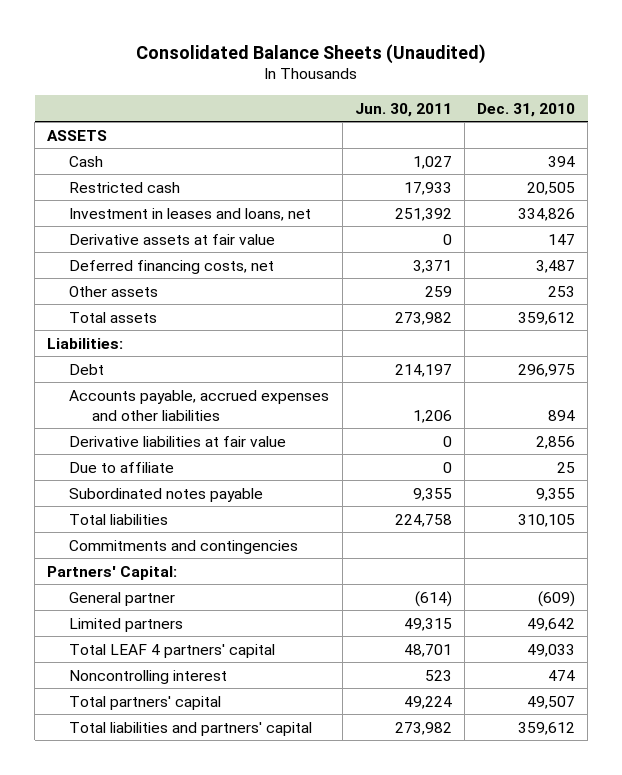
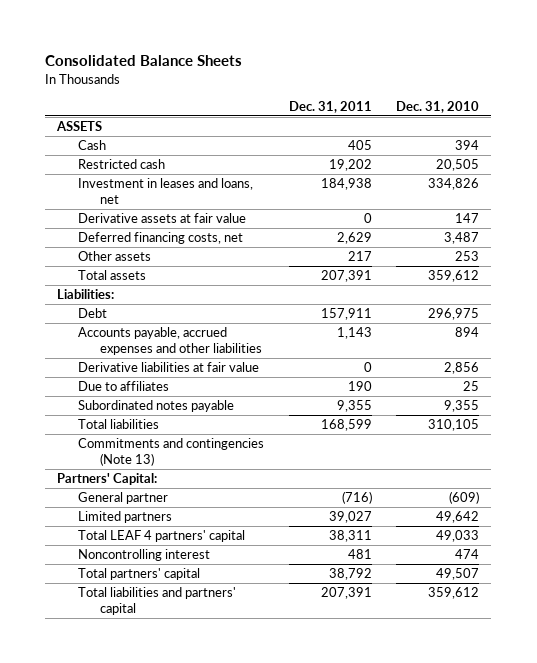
[136,43,487,64] Consolidated Balance Sheets (Unaudited) -> [45,54,243,66] Consolidated Balance Sheets
[354,102,452,117] Jun. 30, 2011 -> none
none -> [288,101,372,114] Dec. 31, 2011
[69,461,175,473] Due to affiliate -> [78,381,170,392] Due to affiliates
[69,539,299,554] Commitments and contingencies -> [78,438,265,466] Commitments and contingencies (Note 13)

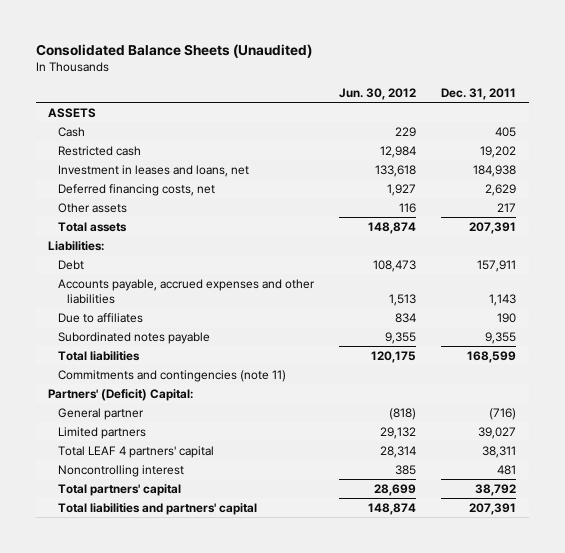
[45,54,243,66] Consolidated Balance Sheets -> [35,43,312,58] Consolidated Balance Sheets (Unaudited)
[396,101,480,114] Dec. 31, 2010 -> none
none -> [339,87,417,100] Jun. 30, 2012
[78,213,247,224] Derivative assets at fair value -> none
[78,362,260,373] Derivative liabilities at fair value -> none
[78,438,265,466] Commitments and contingencies (Note 13) -> [57,369,286,382] Commitments and contingencies (note 11)
[57,473,158,486] Partners' Capital: -> [48,388,194,401] Partners' (Deficit) Capital:

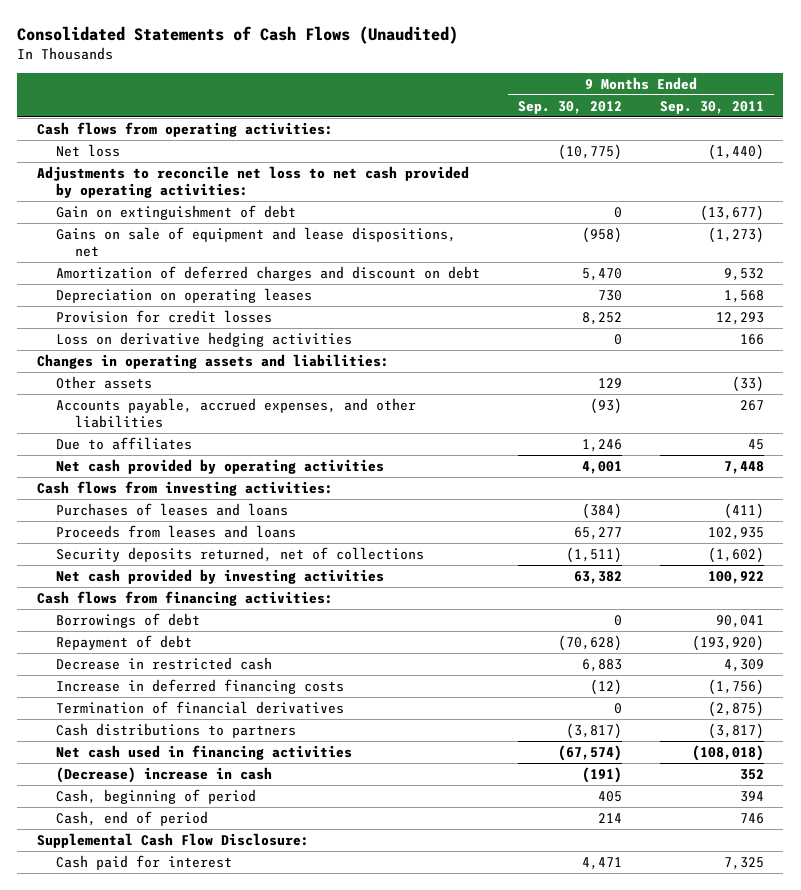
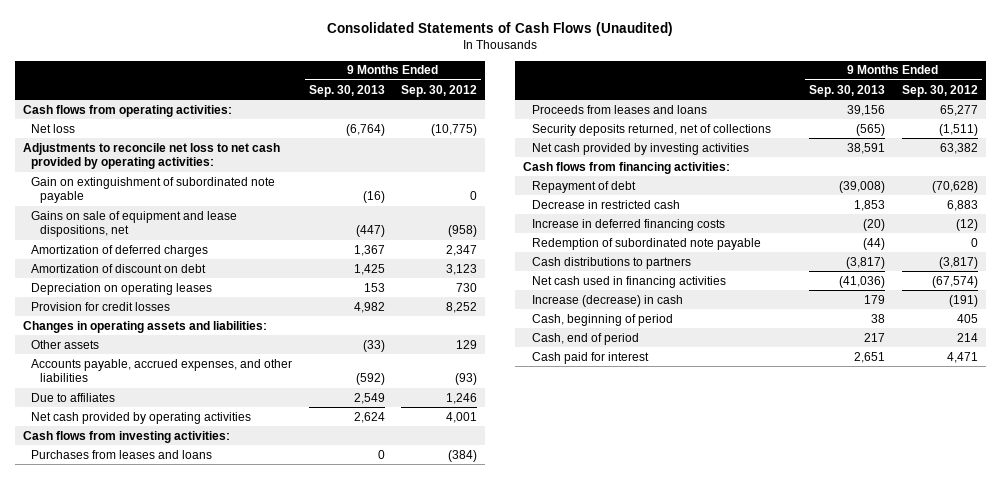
[660,100,765,114] Sep. 30, 2011 -> none
none -> [308,84,385,97] Sep. 30, 2013
[55,204,296,220] Gain on extinguishment of debt -> [31,176,276,204] Gain on extinguishment of subordinated note payable
[55,265,480,281] Amortization of deferred charges and discount on debt -> [31,244,209,257] Amortization of deferred charges
[581,267,622,281] 5,470 -> [446,244,478,256] 2,347
none -> [31,263,207,273] Amortization of discount on debt
[55,331,352,347] Loss on derivative hedging activities -> none
[55,502,288,516] Purchases of leases and loans -> [31,449,213,459] Purchases from leases and loans
[55,612,200,628] Borrowings of debt -> none
[55,700,344,714] Termination of financial derivatives -> none
none -> [531,237,761,250] Redemption of subordinated note payable
[55,766,272,783] (Decrease) increase in cash -> [531,294,683,307] Increase (decrease) in cash
[36,832,309,848] Supplemental Cash Flow Disclosure: -> none

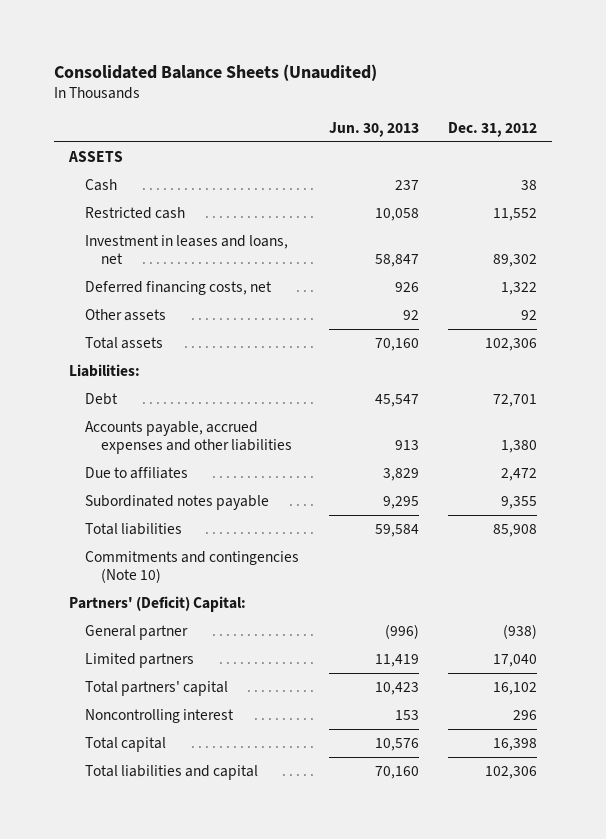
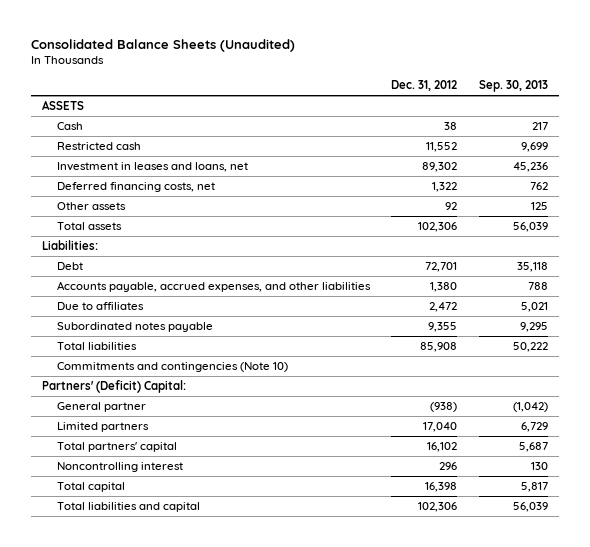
[328,121,419,137] Jun. 30, 2013 -> none
none -> [478,80,548,93] Sep. 30, 2013
[84,420,292,454] Accounts payable, accrued expenses and other liabilities -> [56,281,371,293] Accounts payable, accrued expenses, and other liabilities

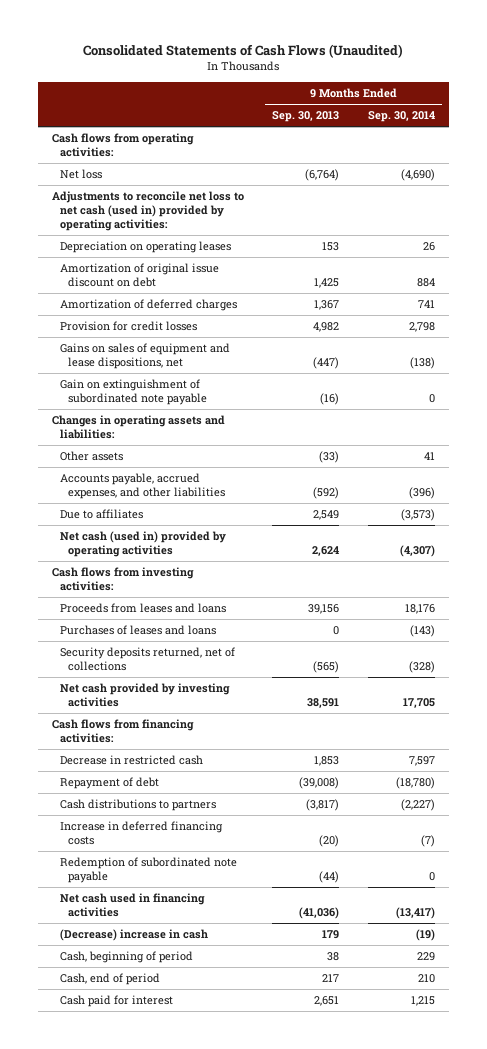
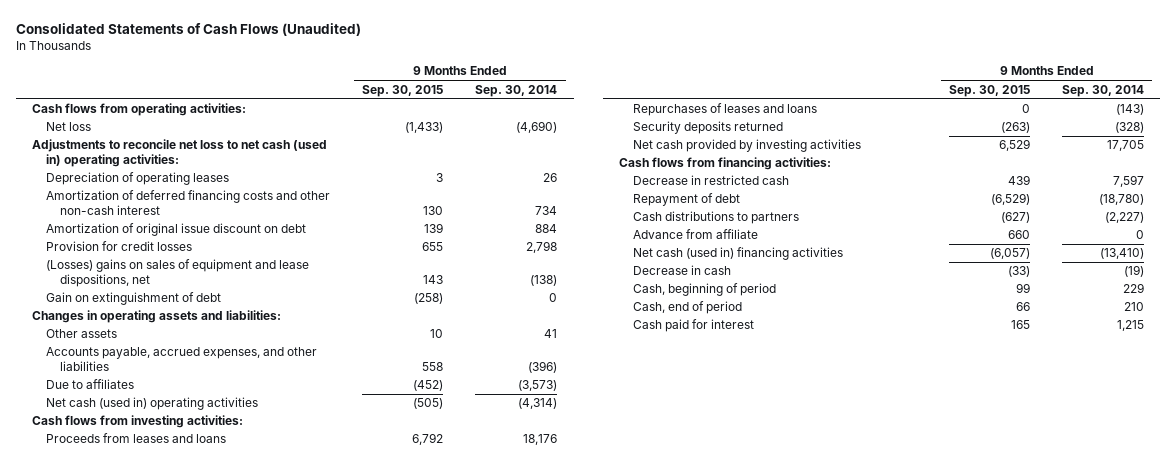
[272,111,340,123] Sep. 30, 2013 -> none
none -> [362,84,444,97] Sep. 30, 2015
[52,191,245,231] Adjustments to reconcile net loss to net cash (used in) provided by operating activities: -> [32,139,328,167] Adjustments to reconcile net loss to net cash (used in) operating activities:
[59,241,231,254] Depreciation on operating leases -> [46,172,230,186] Depreciation of operating leases
none -> [46,190,331,215] Amortization of deferred financing costs and other non-cash interest
[59,299,237,312] Amortization of deferred charges -> none
[59,343,230,369] Gains on sales of equipment and lease dispositions, net -> [46,259,310,287] (Losses) gains on sales of equipment and lease dispositions, net
[59,379,207,405] Gain on extinguishment of subordinated note payable -> [46,292,222,306] Gain on extinguishment of debt
[59,531,226,557] Net cash (used in) provided by operating activities -> [46,397,259,411] Net cash (used in) operating activities
[399,544,435,557] (4,307) -> [518,398,558,410] (4,314)
[59,625,216,636] Purchases of leases and loans -> [633,103,818,117] Repurchases of leases and loans
[59,647,235,671] Security deposits returned, net of collections -> [633,121,784,135] Security deposits returned
[59,821,223,845] Increase in deferred financing costs -> none
[59,857,237,883] Redemption of subordinated note payable -> none
none -> [633,229,759,240] Advance from affiliate
[59,893,205,917] Net cash used in financing activities -> [633,247,844,261] Net cash (used in) financing activities
[395,906,435,919] (13,417) -> [1100,248,1145,260] (13,410)
[59,929,208,942] (Decrease) increase in cash -> [633,265,732,276] Decrease in cash

